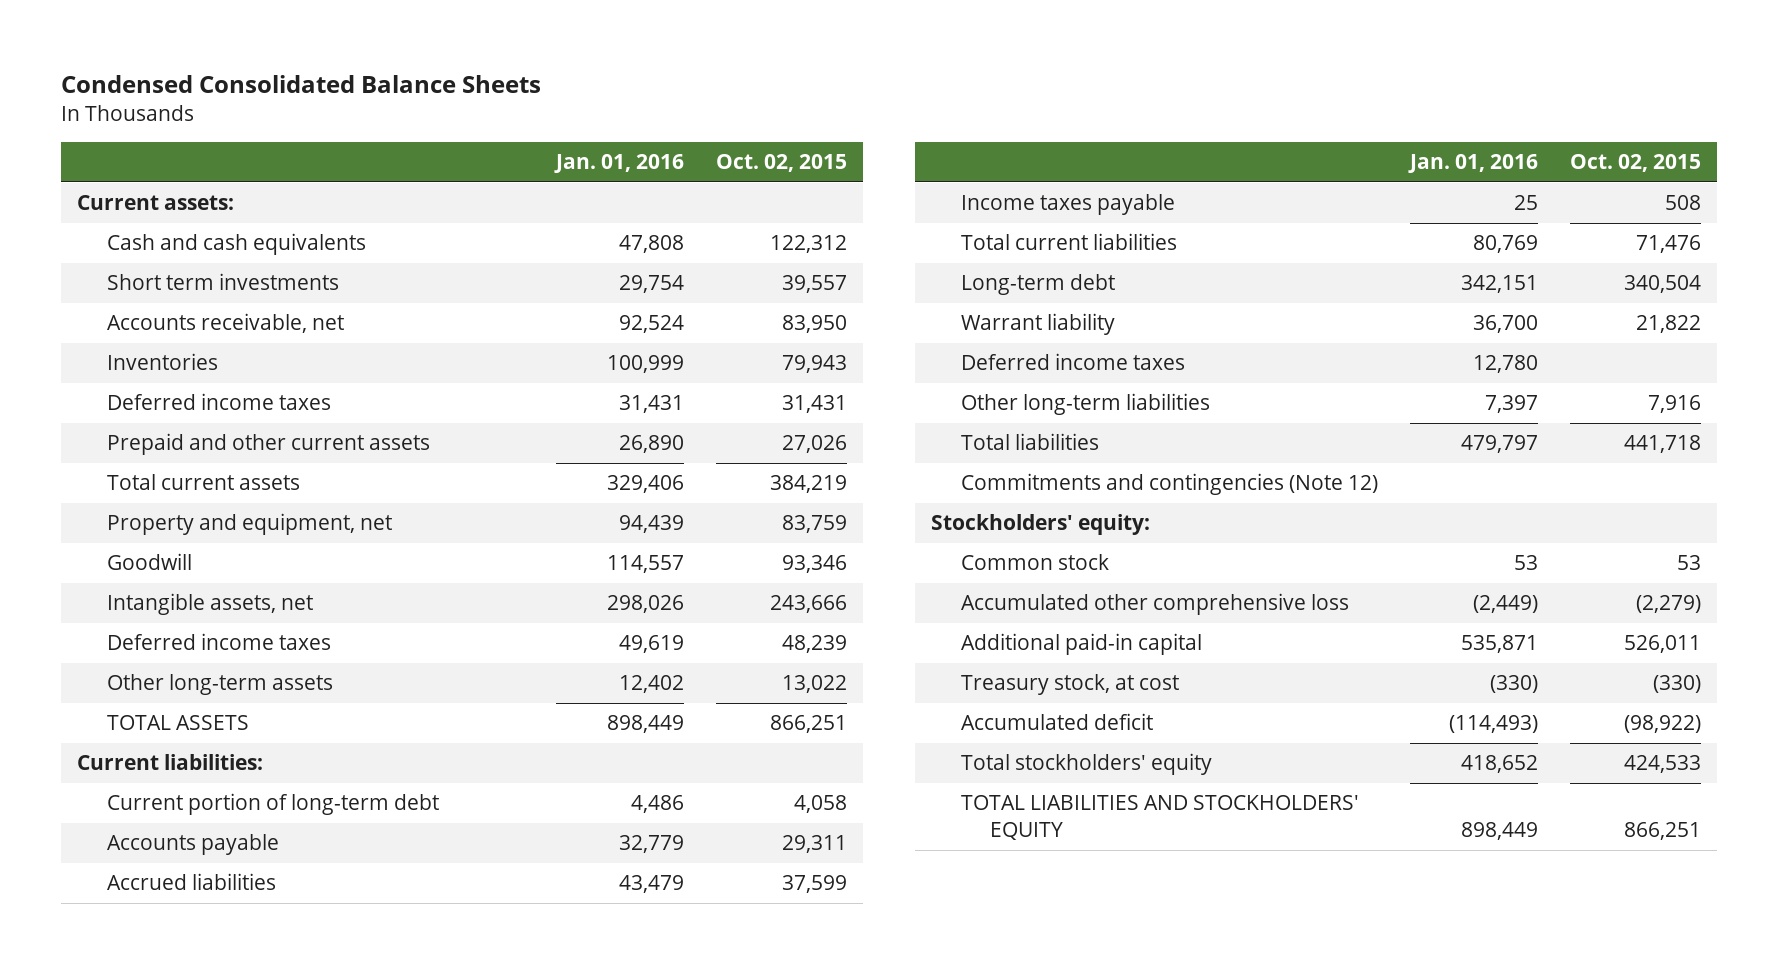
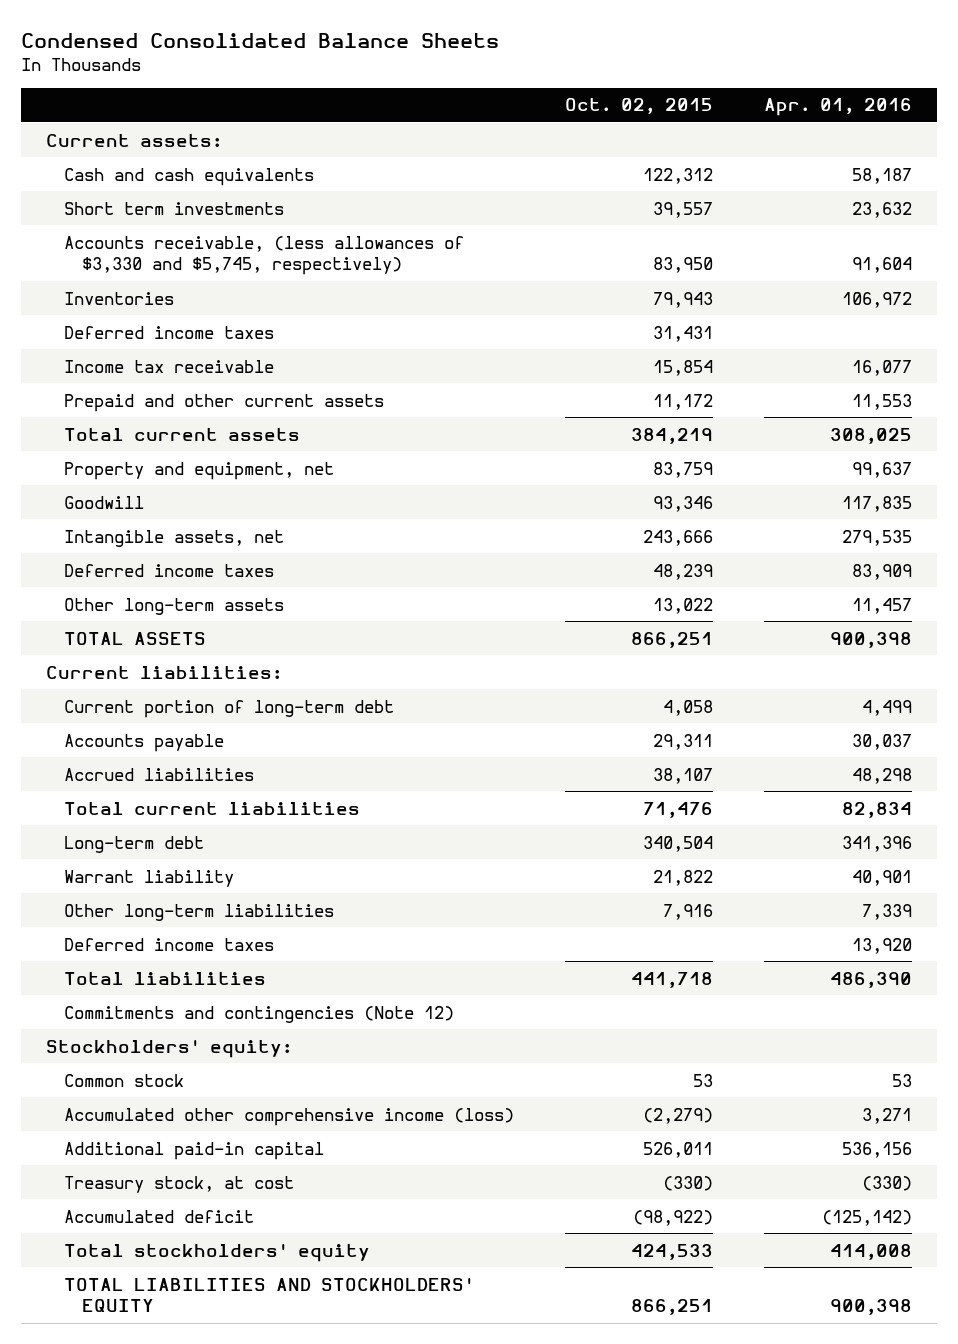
[553,154,684,174] Jan. 01, 2016 -> none
none -> [763,98,912,117] Apr. 01, 2016
[106,313,344,334] Accounts receivable, net -> [64,235,465,276] Accounts receivable, (less allowances of $3,330 and $5,745, respectively)
none -> [64,359,275,373] Income tax receivable
[781,435,847,454] 27,026 -> [652,393,713,410] 11,172
[960,194,1175,216] Income taxes payable -> none
[781,875,847,894] 37,599 -> [652,767,713,784] 38,107
[960,353,1185,371] Deferred income taxes -> [64,937,275,951] Deferred income taxes
[960,593,1349,616] Accumulated other comprehensive loss -> [64,1107,515,1126] Accumulated other comprehensive income (loss)

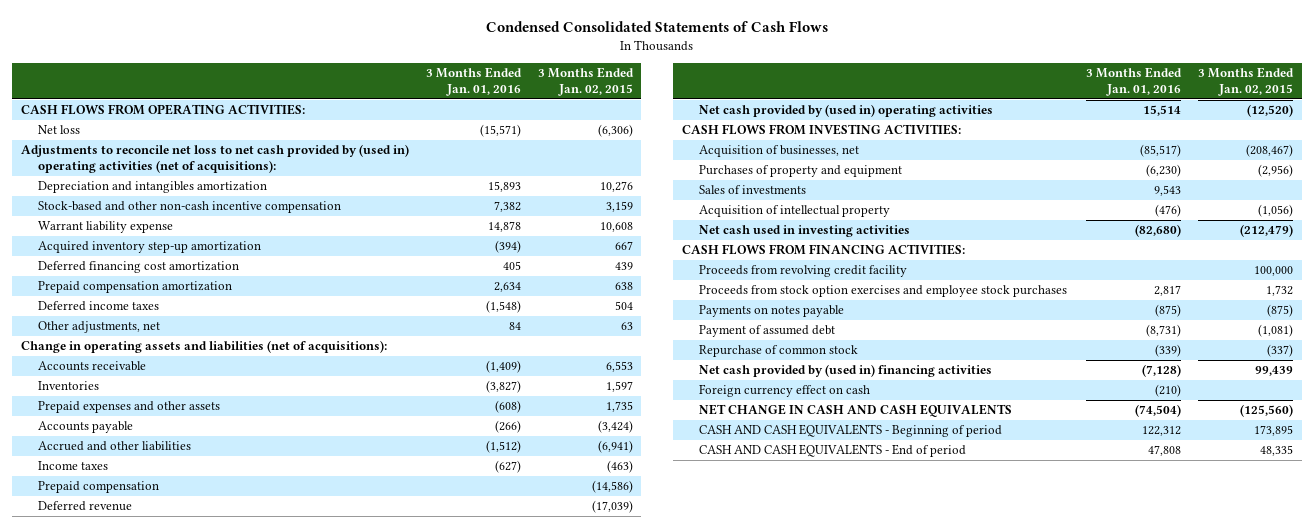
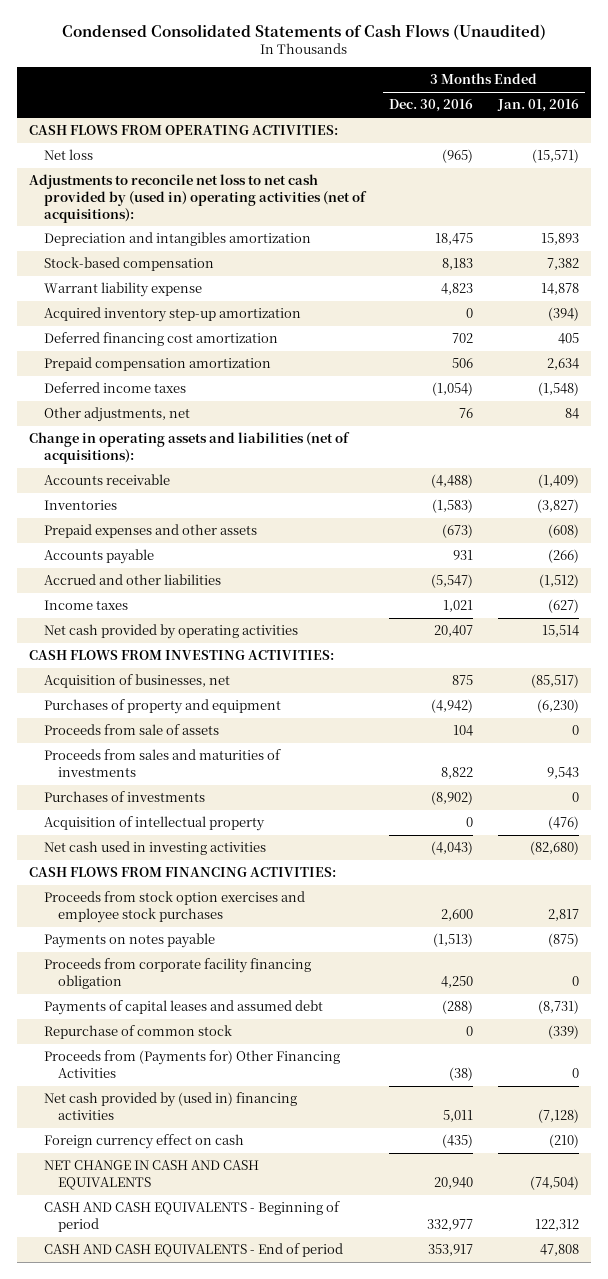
[486,21,829,33] Condensed Consolidated Statements of Cash Flows -> [61,23,546,40] Condensed Consolidated Statements of Cash Flows (Unaudited)
[537,67,634,96] 3 Months Ended Jan. 02, 2015 -> none
none -> [389,99,474,113] Dec. 30, 2016
[37,201,341,214] Stock-based and other non-cash incentive compensation -> [43,257,214,272] Stock-based compensation
[37,481,159,494] Prepaid compensation -> none
[37,501,132,512] Deferred revenue -> none
[698,104,993,118] Net cash provided by (used in) operating activities -> [43,624,298,640] Net cash provided by operating activities
none -> [43,724,219,736] Proceeds from sale of assets
[698,185,806,195] Sales of investments -> [43,749,281,777] Proceeds from sales and maturities of investments
none -> [43,791,205,803] Purchases of investments
[698,265,907,278] Proceeds from revolving credit facility -> none
none -> [43,958,311,989] Proceeds from corporate facility financing obligation
[698,325,835,338] Payment of assumed debt -> [43,1000,323,1016] Payments of capital leases and assumed debt
none -> [43,1050,340,1078] Proceeds from (Payments for) Other Financing Activities

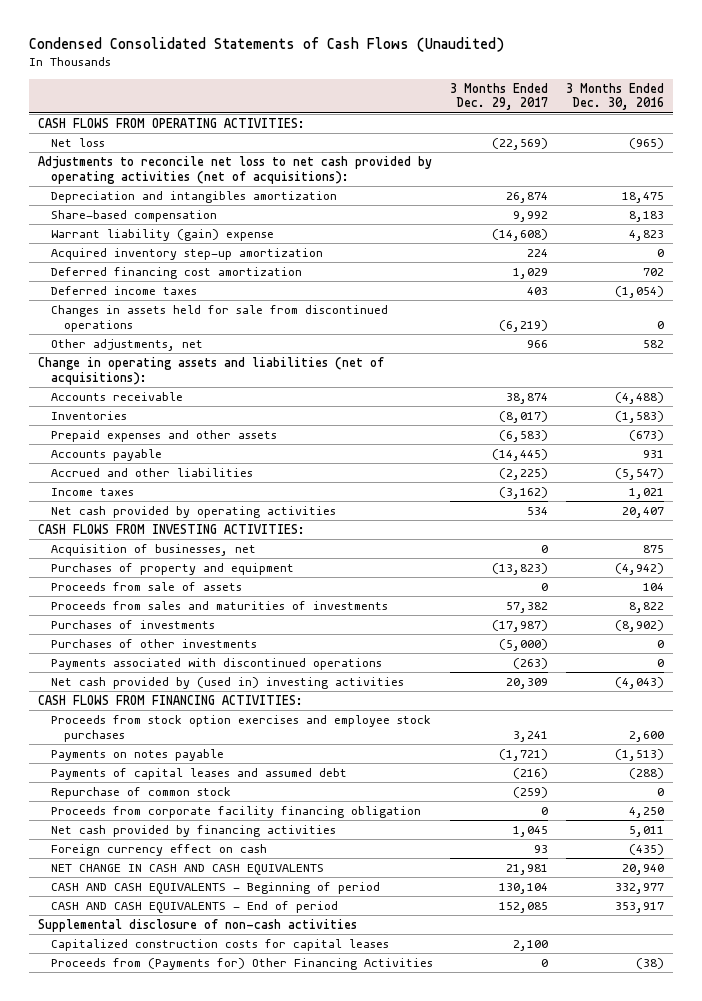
[496,99,579,113] Jan. 01, 2016 -> none
none -> [450,82,549,111] 3 Months Ended Dec. 29, 2017
[29,174,367,223] Adjustments to reconcile net loss to net cash provided by (used in) operating activities (net of acquisitions): -> [38,156,433,184] Adjustments to reconcile net loss to net cash provided by operating activities (net of acquisitions):
[43,257,214,272] Stock-based compensation -> [51,210,218,223] Share-based compensation
[43,282,202,298] Warrant liability expense -> [51,229,275,242] Warrant liability (gain) expense
[43,357,271,372] Prepaid compensation amortization -> none
none -> [51,305,389,332] Changes in assets held for sale from discontinued operations
[459,408,474,419] 76 -> [642,340,664,349] 582
[43,816,265,832] Acquisition of intellectual property -> none
none -> [51,639,258,649] Purchases of other investments
none -> [51,658,383,671] Payments associated with discontinued operations
[43,841,266,856] Net cash used in investing activities -> [51,677,405,690] Net cash provided by (used in) investing activities
[43,958,311,989] Proceeds from corporate facility financing obligation -> [51,806,422,819] Proceeds from corporate facility financing obligation
[43,1092,297,1120] Net cash provided by (used in) financing activities -> [51,825,337,838] Net cash provided by financing activities
none -> [38,919,358,933] Supplemental disclosure of non-cash activities
none -> [51,939,390,952] Capitalized construction costs for capital leases
[43,1050,340,1078] Proceeds from (Payments for) Other Financing Activities -> [51,958,434,971] Proceeds from (Payments for) Other Financing Activities

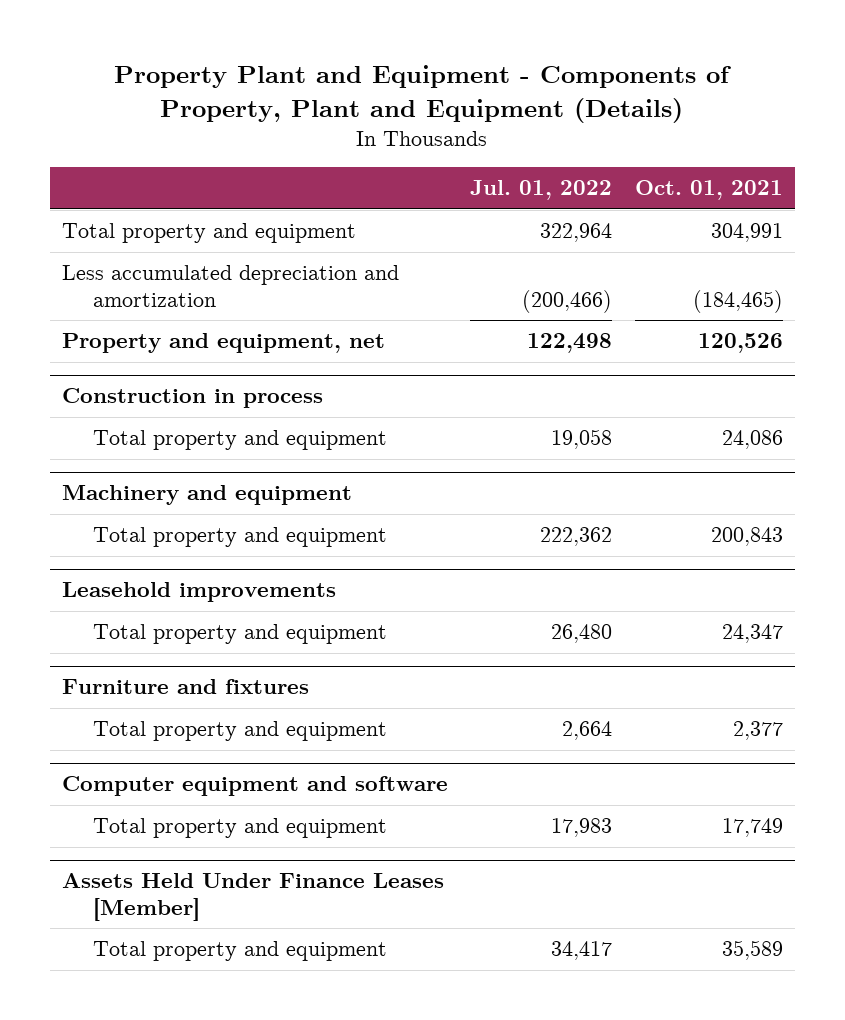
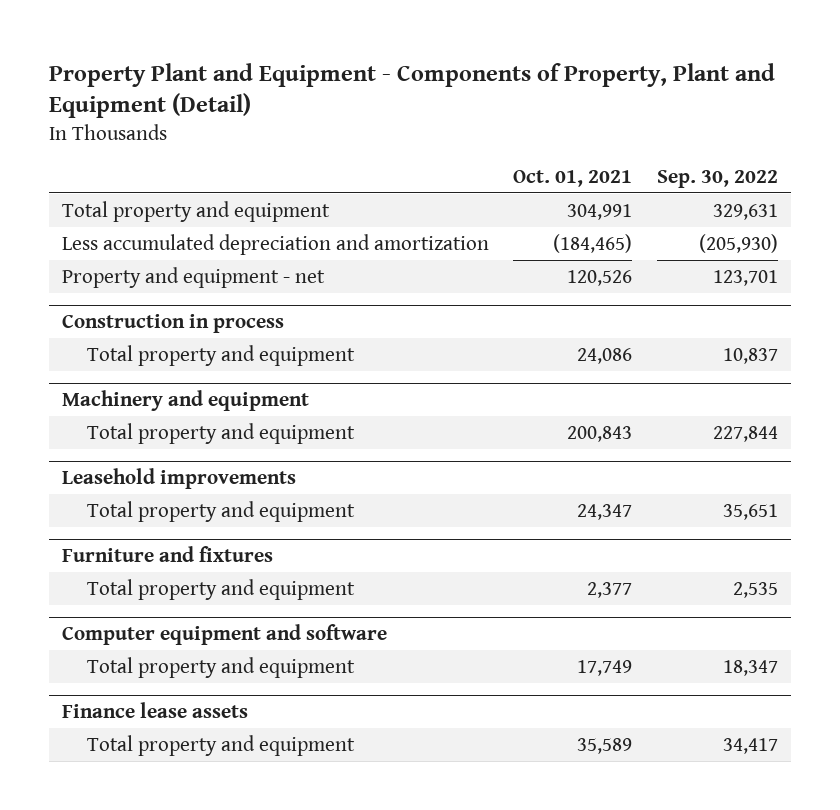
[114,65,732,123] Property Plant and Equipment - Components of Property, Plant and Equipment (Details) -> [49,62,776,119] Property Plant and Equipment - Components of Property, Plant and Equipment (Detail)
[470,180,613,201] Jul. 01, 2022 -> none
none -> [657,169,779,188] Sep. 30, 2022
[61,333,385,354] Property and equipment, net -> [61,266,325,288] Property and equipment - net
[61,873,444,921] Assets Held Under Finance Leases [Member] -> [61,702,248,719] Finance lease assets

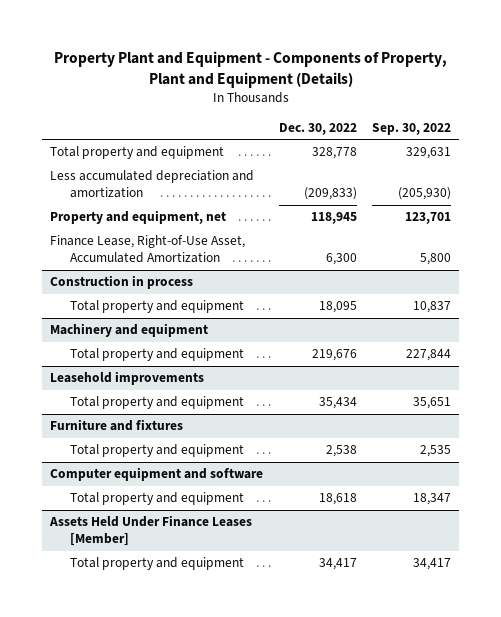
[49,62,776,119] Property Plant and Equipment - Components of Property, Plant and Equipment (Detail) -> [53,50,447,88] Property Plant and Equipment - Components of Property, Plant and Equipment (Details)
[513,169,633,187] Oct. 01, 2021 -> none
none -> [278,122,357,135] Dec. 30, 2022
[61,266,325,288] Property and equipment - net -> [49,210,226,225] Property and equipment, net
none -> [49,235,245,264] Finance Lease, Right-of-Use Asset, Accumulated Amortization
[61,702,248,719] Finance lease assets -> [48,515,252,547] Assets Held Under Finance Leases [Member]

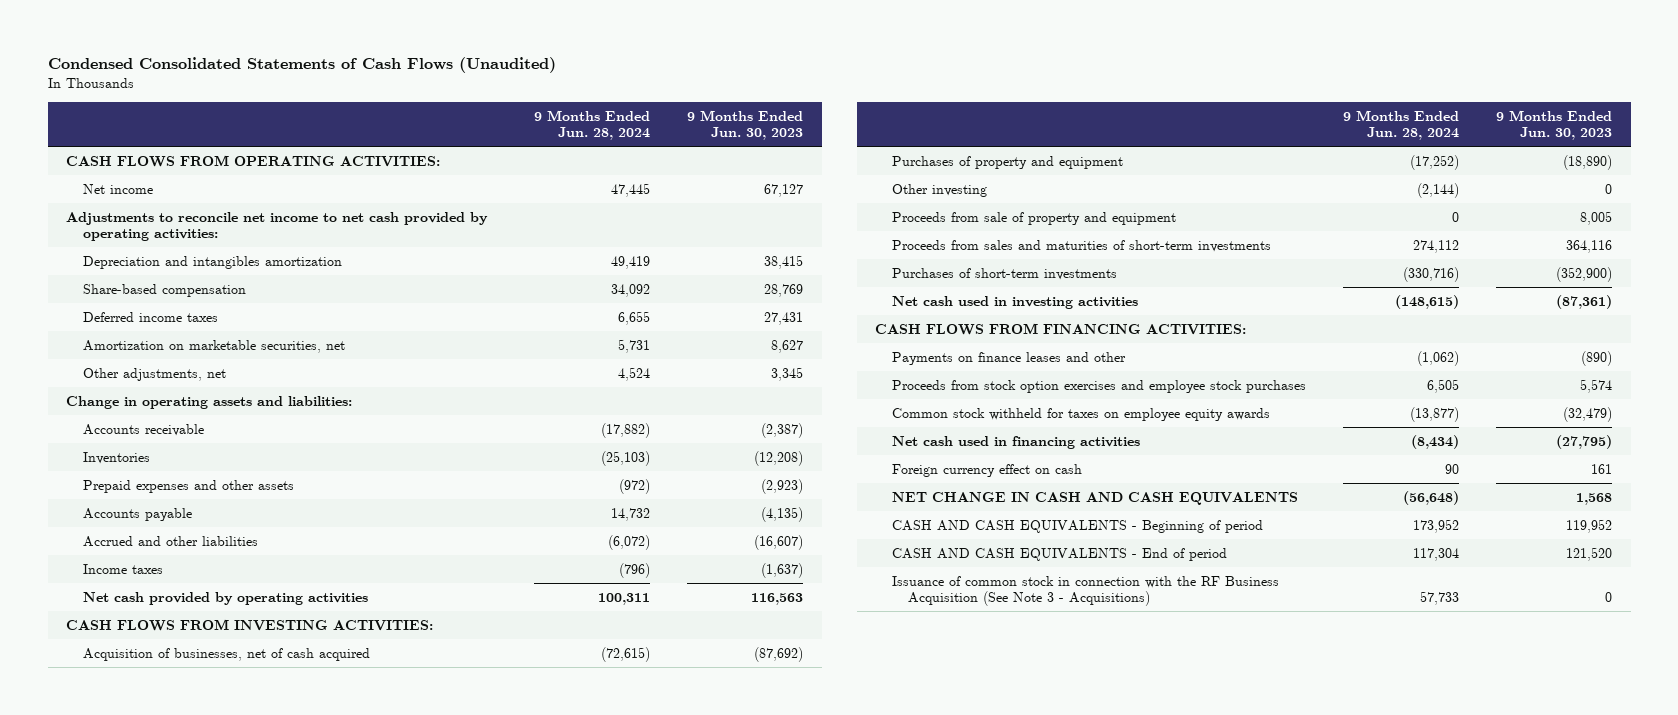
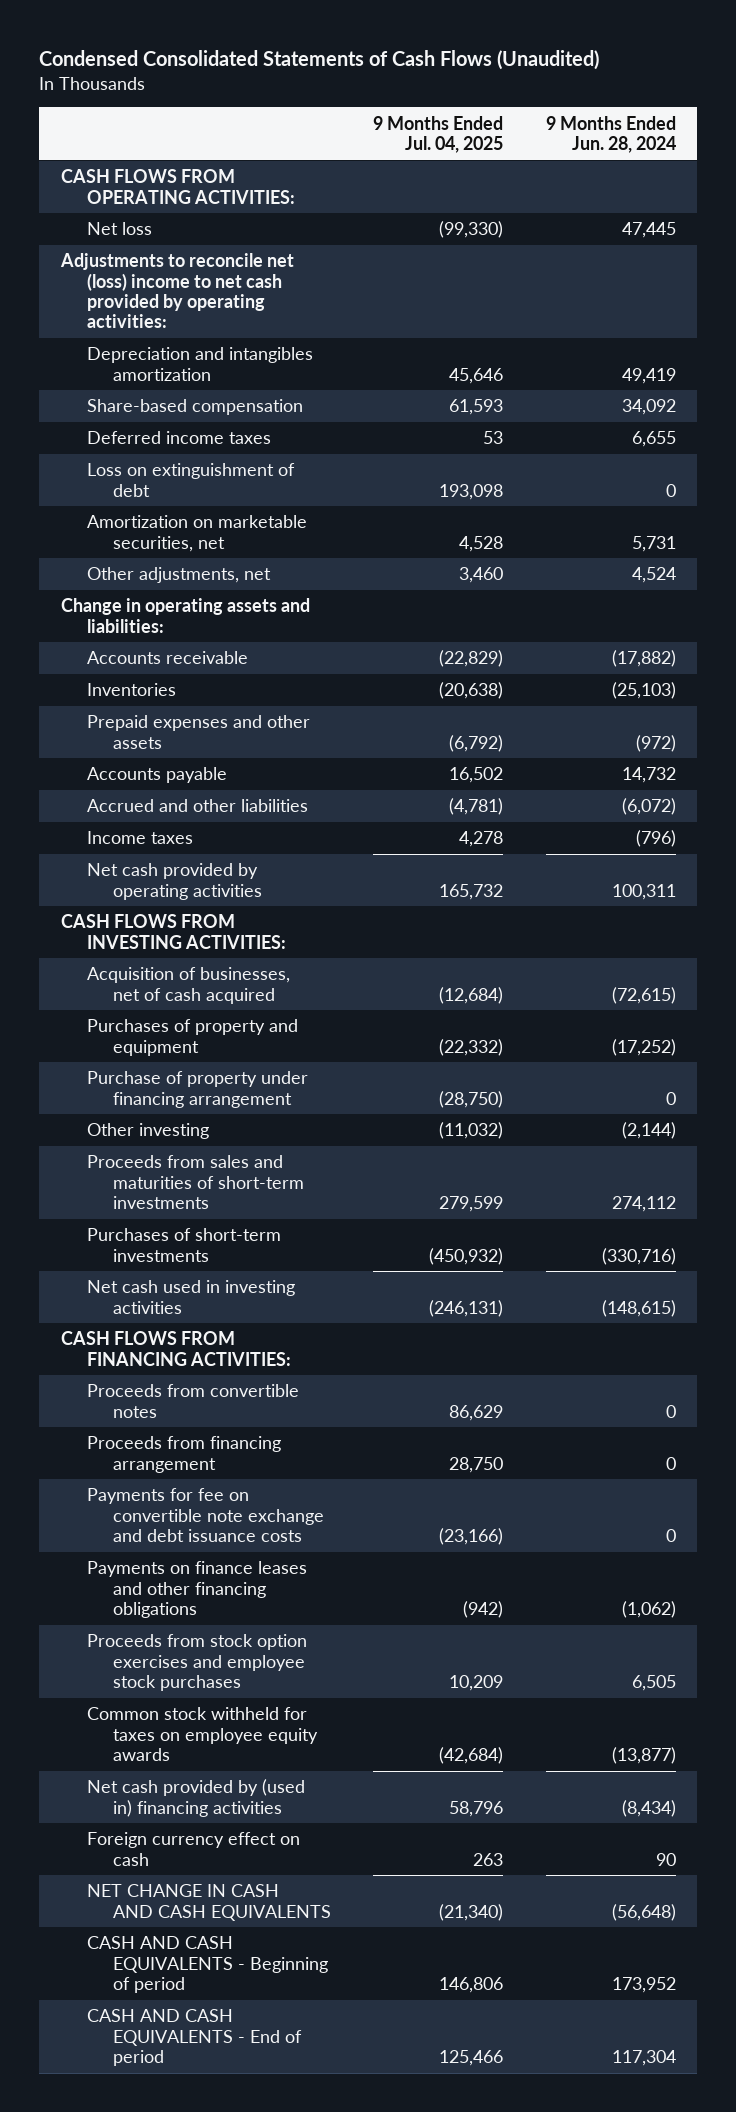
[687,109,804,141] 9 Months Ended Jun. 30, 2023 -> none
none -> [373,115,504,153] 9 Months Ended Jul. 04, 2025
[82,183,153,194] Net income -> [86,222,152,236] Net loss
[66,211,489,242] Adjustments to reconcile net income to net cash provided by operating activities: -> [59,253,294,328] Adjustments to reconcile net (loss) income to net cash provided by operating activities:
none -> [86,463,295,497] Loss on extinguishment of debt
none -> [86,1071,308,1108] Purchase of property under financing arrangement
[891,211,1176,225] Proceeds from sale of property and equipment -> none
none -> [86,1384,299,1418] Proceeds from convertible notes
none -> [86,1436,281,1473] Proceeds from financing arrangement
none -> [86,1488,324,1542] Payments for fee on convertible note exchange and debt issuance costs
[891,351,1126,365] Payments on finance leases and other -> [86,1561,307,1618] Payments on finance leases and other financing obligations
[891,435,1140,449] Net cash used in financing activities -> [86,1779,305,1817] Net cash provided by (used in) financing activities
[891,575,1279,607] Issuance of common stock in connection with the RF Business Acquisition (See Note 3 - Acquisitions) -> none

